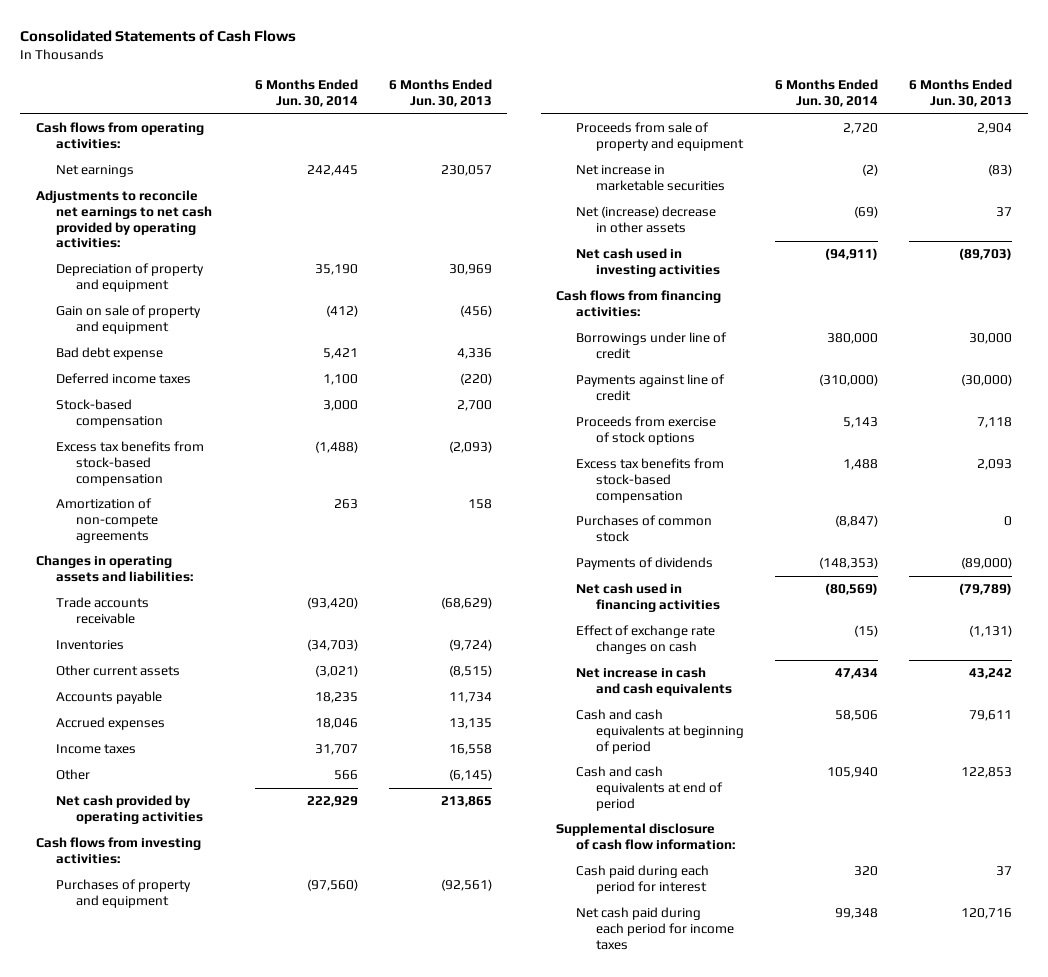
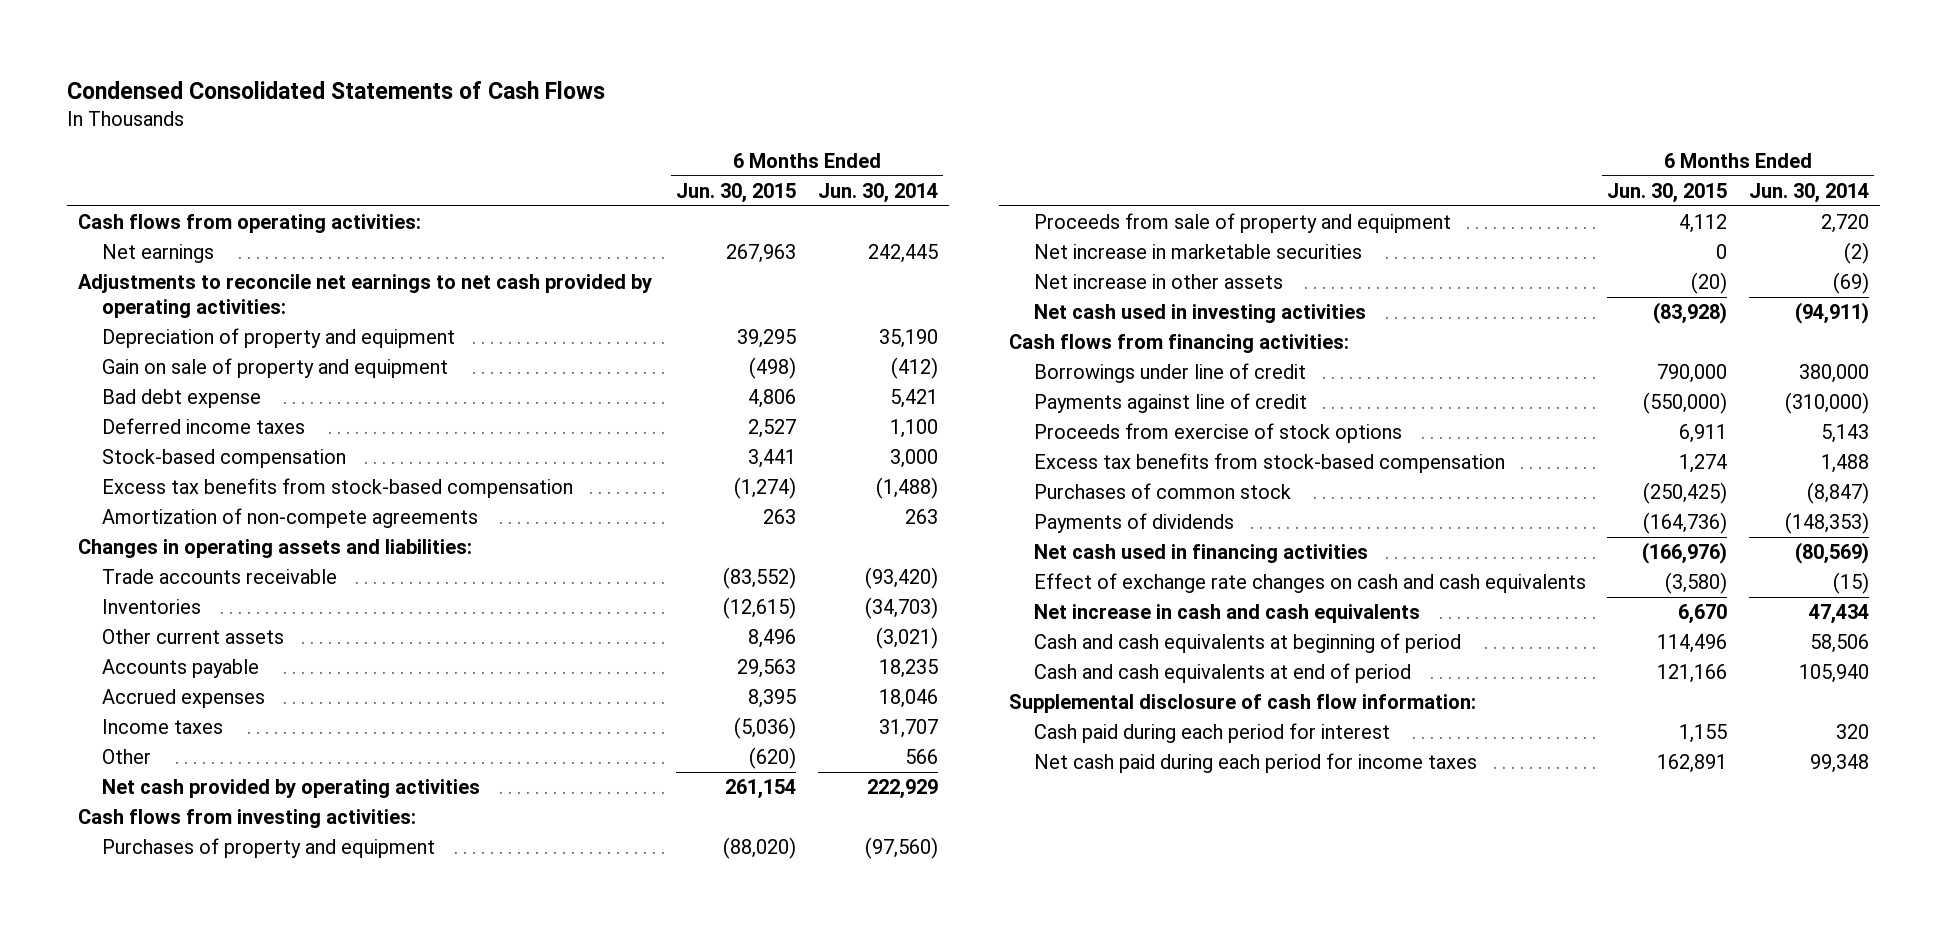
[20,29,297,42] Consolidated Statements of Cash Flows -> [67,80,606,99] Condensed Consolidated Statements of Cash Flows
[388,79,492,108] 6 Months Ended Jun. 30, 2013 -> none
none -> [676,182,797,203] Jun. 30, 2015
[576,206,717,233] Net (increase) decrease in other assets -> [1033,274,1283,290] Net increase in other assets
[576,625,716,654] Effect of exchange rate changes on cash -> [1033,573,1586,594] Effect of exchange rate changes on cash and cash equivalents

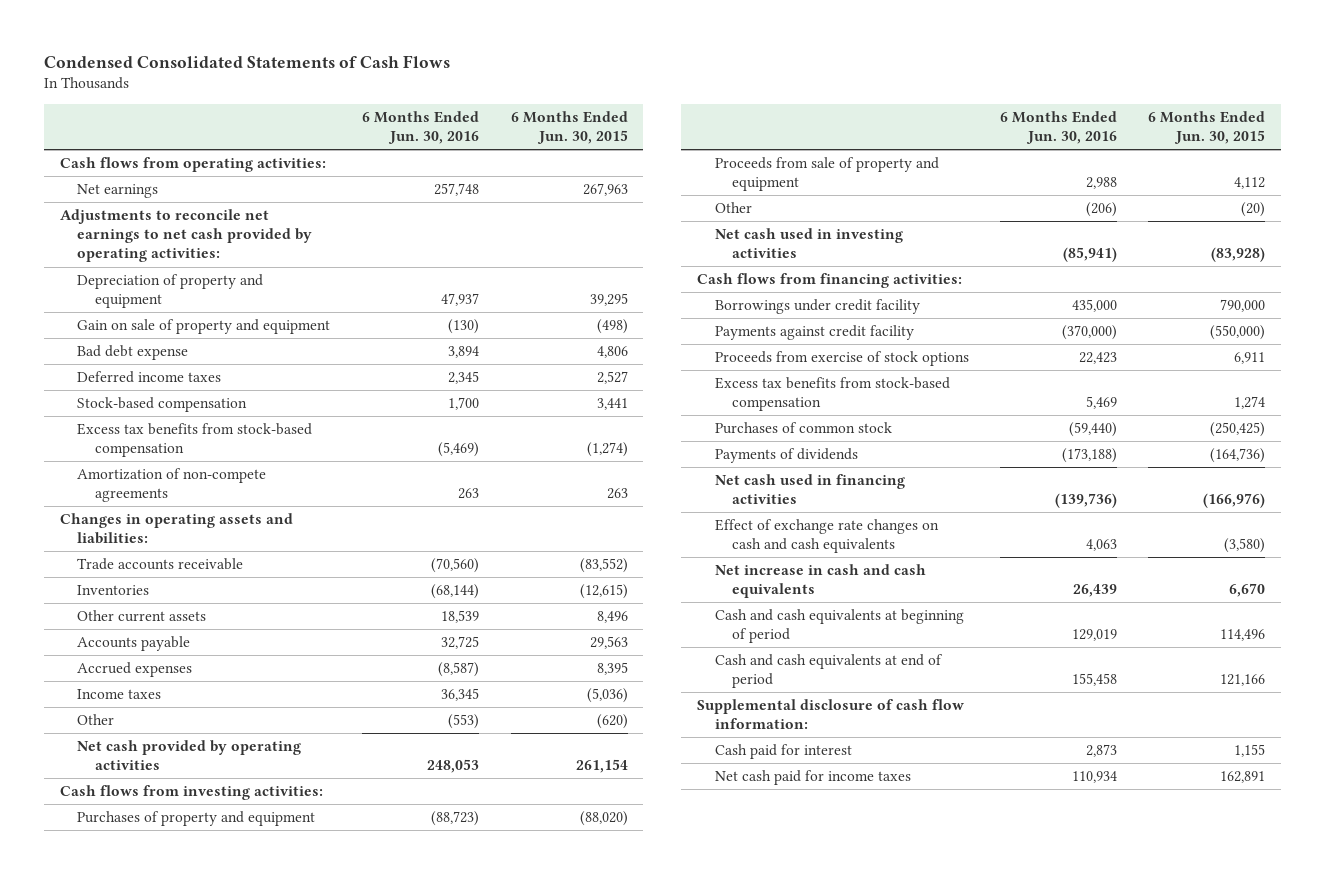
[817,182,938,203] Jun. 30, 2014 -> none
none -> [362,110,480,144] 6 Months Ended Jun. 30, 2016
[1033,244,1362,260] Net increase in marketable securities -> none
[1033,274,1283,290] Net increase in other assets -> [714,202,752,214] Other
[1033,363,1306,384] Borrowings under line of credit -> [714,299,920,315] Borrowings under credit facility
[1033,393,1307,414] Payments against line of credit -> [714,325,914,341] Payments against credit facility
[1033,723,1390,744] Cash paid during each period for interest -> [714,744,852,760] Cash paid for interest
[1033,753,1477,774] Net cash paid during each period for income taxes -> [714,770,911,786] Net cash paid for income taxes

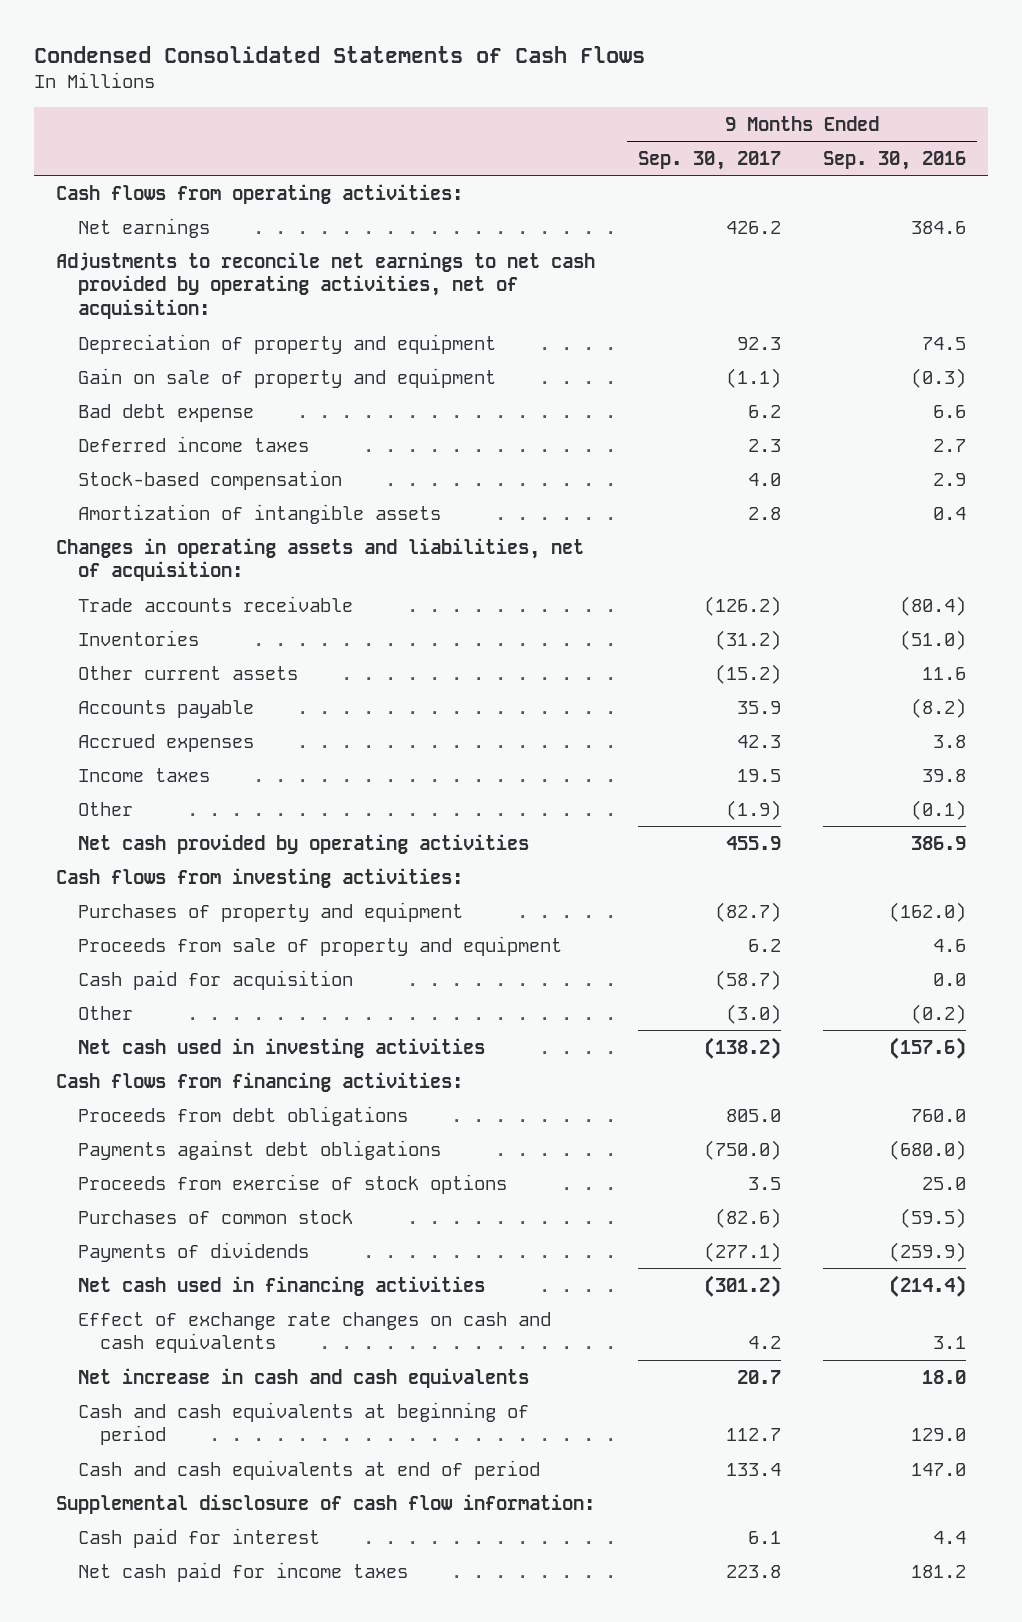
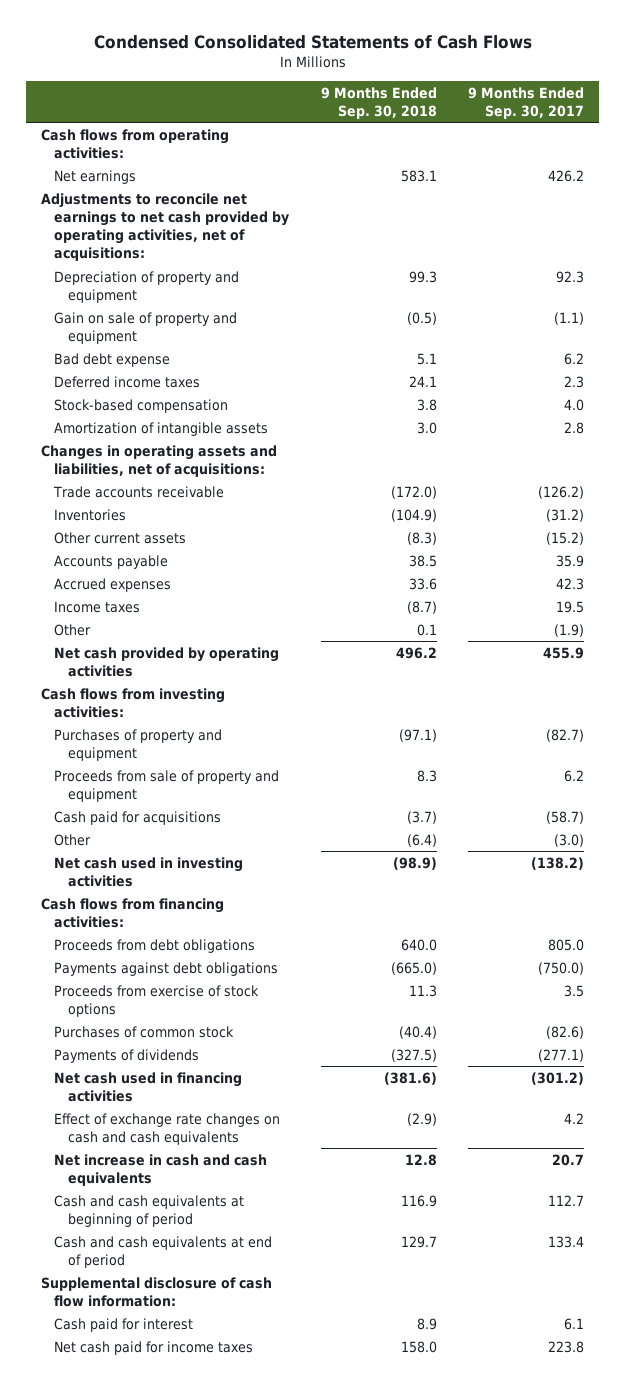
[823,150,967,170] Sep. 30, 2016 -> none
none -> [320,86,437,120] 9 Months Ended Sep. 30, 2018
[55,251,595,320] Adjustments to reconcile net earnings to net cash provided by operating activities, net of acquisition: -> [41,192,290,262] Adjustments to reconcile net earnings to net cash provided by operating activities, net of acquisitions:
[55,537,584,582] Changes in operating assets and liabilities, net of acquisition: -> [41,444,278,477] Changes in operating assets and liabilities, net of acquisitions:
[77,969,353,990] Cash paid for acquisition -> [54,810,222,825] Cash paid for acquisitions

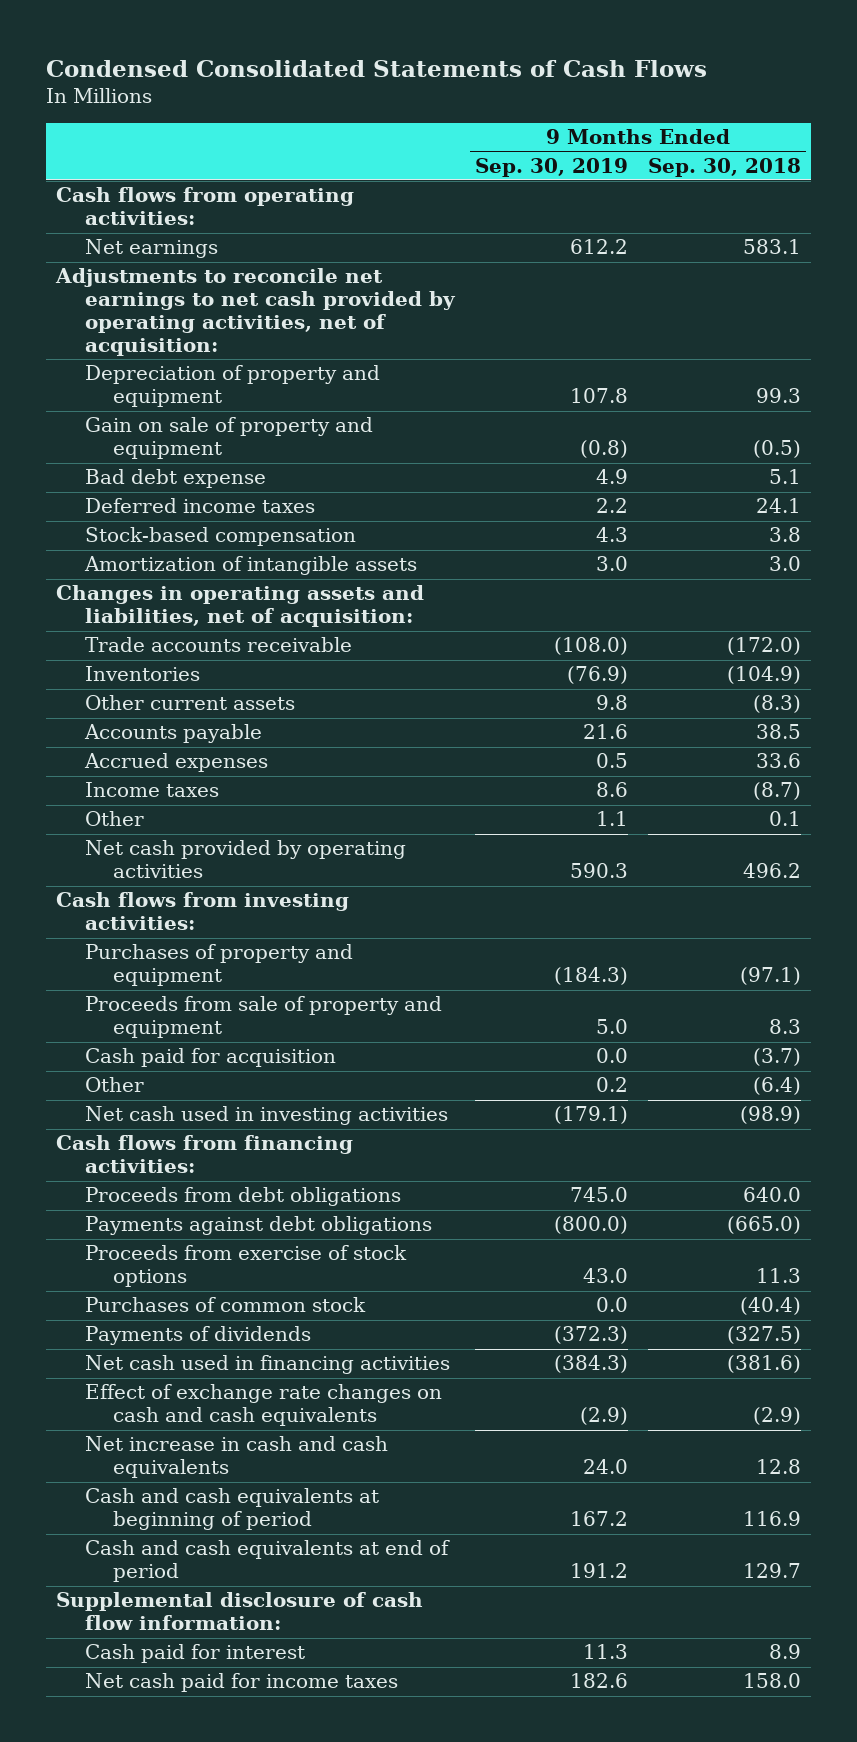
[467,86,584,120] 9 Months Ended Sep. 30, 2017 -> none
none -> [474,157,628,177] Sep. 30, 2019
[41,192,290,262] Adjustments to reconcile net earnings to net cash provided by operating activities, net of acquisitions: -> [54,268,456,357] Adjustments to reconcile net earnings to net cash provided by operating activities, net of acquisition:
[41,444,278,477] Changes in operating assets and liabilities, net of acquisitions: -> [55,585,424,628] Changes in operating assets and liabilities, net of acquisition:
[54,810,222,825] Cash paid for acquisitions -> [84,1048,336,1068] Cash paid for acquisition

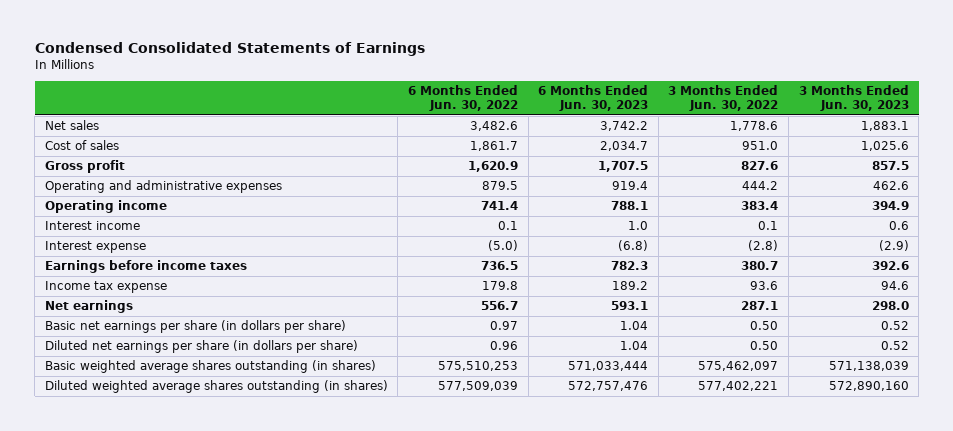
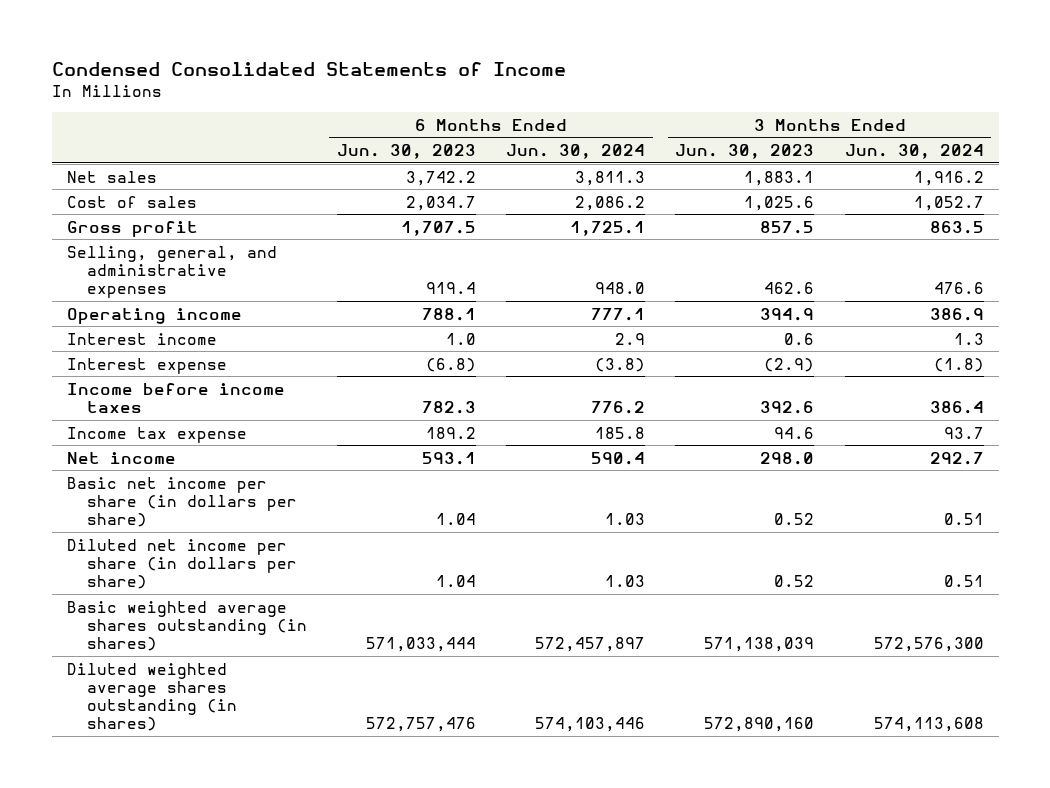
[34,41,425,56] Condensed Consolidated Statements of Earnings -> [51,61,566,76] Condensed Consolidated Statements of Income
[407,85,518,112] 6 Months Ended Jun. 30, 2022 -> none
[668,85,779,112] 3 Months Ended Jun. 30, 2022 -> none
none -> [506,144,646,160] Jun. 30, 2024
none -> [844,144,984,160] Jun. 30, 2024
[44,180,282,194] Operating and administrative expenses -> [66,245,277,299] Selling, general, and administrative expenses
[44,260,247,274] Earnings before income taxes -> [66,382,285,413] Income before income taxes
[44,300,133,314] Net earnings -> [66,451,176,464] Net income
[44,320,346,334] Basic net earnings per share (in dollars per share) -> [66,476,297,528] Basic net income per share (in dollars per share)
[44,340,358,354] Diluted net earnings per share (in dollars per share) -> [66,538,297,590] Diluted net income per share (in dollars per share)

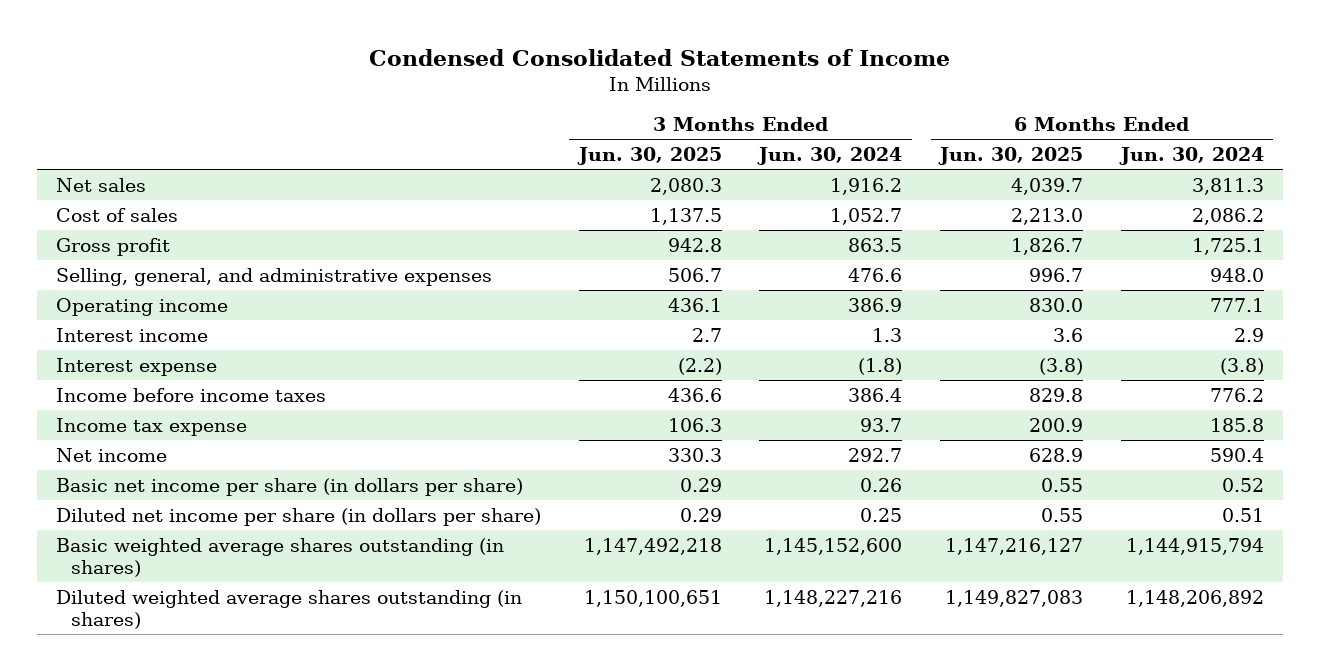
[336,144,476,160] Jun. 30, 2023 -> none
[675,144,815,160] Jun. 30, 2023 -> none
none -> [576,147,722,166] Jun. 30, 2025
none -> [938,147,1084,166] Jun. 30, 2025
[605,513,646,526] 1.03 -> [1222,477,1265,492] 0.52
[943,513,984,526] 0.51 -> [860,477,903,492] 0.26
[605,575,646,588] 1.03 -> [1222,507,1265,522] 0.51
[943,575,984,588] 0.51 -> [860,507,903,522] 0.25
[535,637,646,653] 572,457,897 -> [1126,537,1265,555] 1,144,915,794
[873,637,984,653] 572,576,300 -> [764,537,903,555] 1,145,152,600
[535,717,646,733] 574,103,446 -> [1126,589,1265,607] 1,148,206,892
[873,717,984,733] 574,113,608 -> [764,589,903,607] 1,148,227,216

